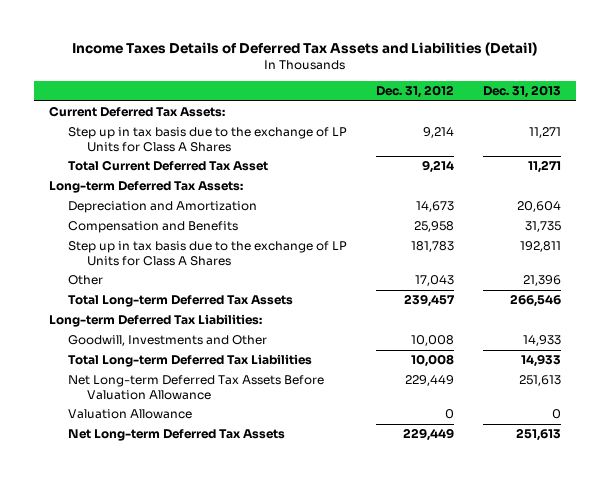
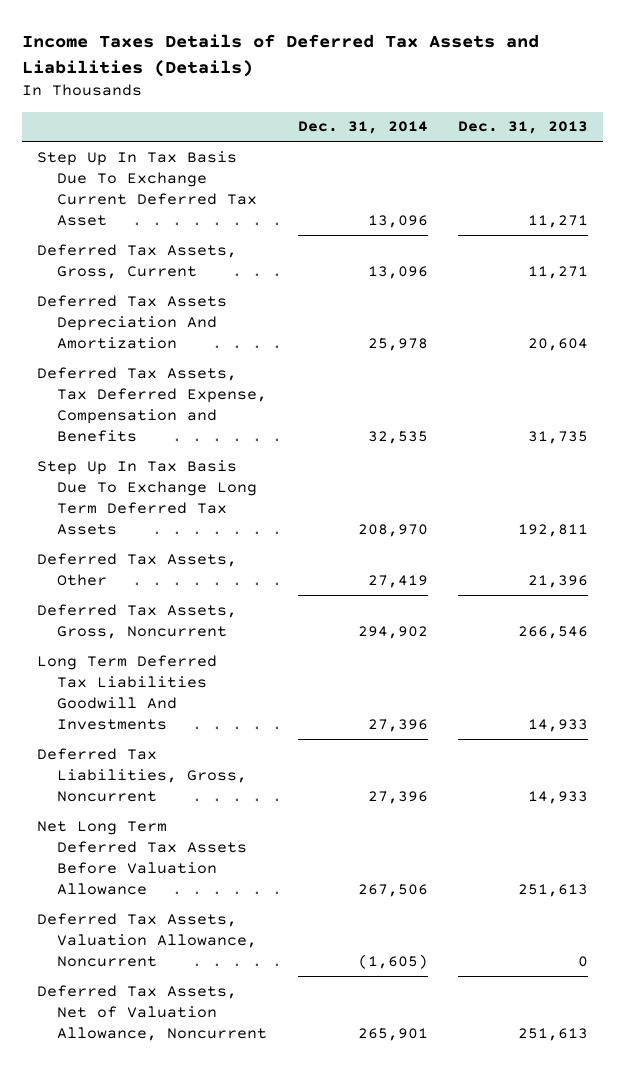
[72,41,538,56] Income Taxes Details of Deferred Tax Assets and Liabilities (Detail) -> [21,34,539,78] Income Taxes Details of Deferred Tax Assets and Liabilities (Details)
[376,85,455,99] Dec. 31, 2012 -> none
none -> [297,121,428,135] Dec. 31, 2014
[49,106,226,118] Current Deferred Tax Assets: -> none
[49,181,244,194] Long-term Deferred Tax Assets: -> none
[49,314,263,328] Long-term Deferred Tax Liabilities: -> none
[67,127,347,152] Step up in tax basis due to the exchange of LP Units for Class A Shares -> [37,150,258,226] Step Up In Tax Basis Due To Exchange Current Deferred Tax Asset
[67,160,268,172] Total Current Deferred Tax Asset -> [37,243,238,279] Deferred Tax Assets, Gross, Current
[67,201,257,214] Depreciation and Amortization -> [37,294,228,349] Deferred Tax Assets Depreciation And Amortization
[67,221,238,234] Compensation and Benefits -> [37,366,268,442] Deferred Tax Assets, Tax Deferred Expense, Compensation and Benefits
[67,241,347,266] Step up in tax basis due to the exchange of LP Units for Class A Shares -> [37,459,258,535] Step Up In Tax Basis Due To Exchange Long Term Deferred Tax Assets
[67,275,103,286] Other -> [37,552,238,586] Deferred Tax Assets, Other
[67,295,293,308] Total Long-term Deferred Tax Assets -> [37,603,238,639] Deferred Tax Assets, Gross, Noncurrent
[67,335,267,347] Goodwill, Investments and Other -> [37,654,218,730] Long Term Deferred Tax Liabilities Goodwill And Investments
[67,354,312,368] Total Long-term Deferred Tax Liabilities -> [37,747,248,802] Deferred Tax Liabilities, Gross, Noncurrent
[67,375,324,400] Net Long-term Deferred Tax Assets Before Valuation Allowance -> [37,820,248,895] Net Long Term Deferred Tax Assets Before Valuation Allowance
[67,409,192,420] Valuation Allowance -> [37,912,258,967] Deferred Tax Assets, Valuation Allowance, Noncurrent
[67,429,285,442] Net Long-term Deferred Tax Assets -> [37,984,268,1041] Deferred Tax Assets, Net of Valuation Allowance, Noncurrent

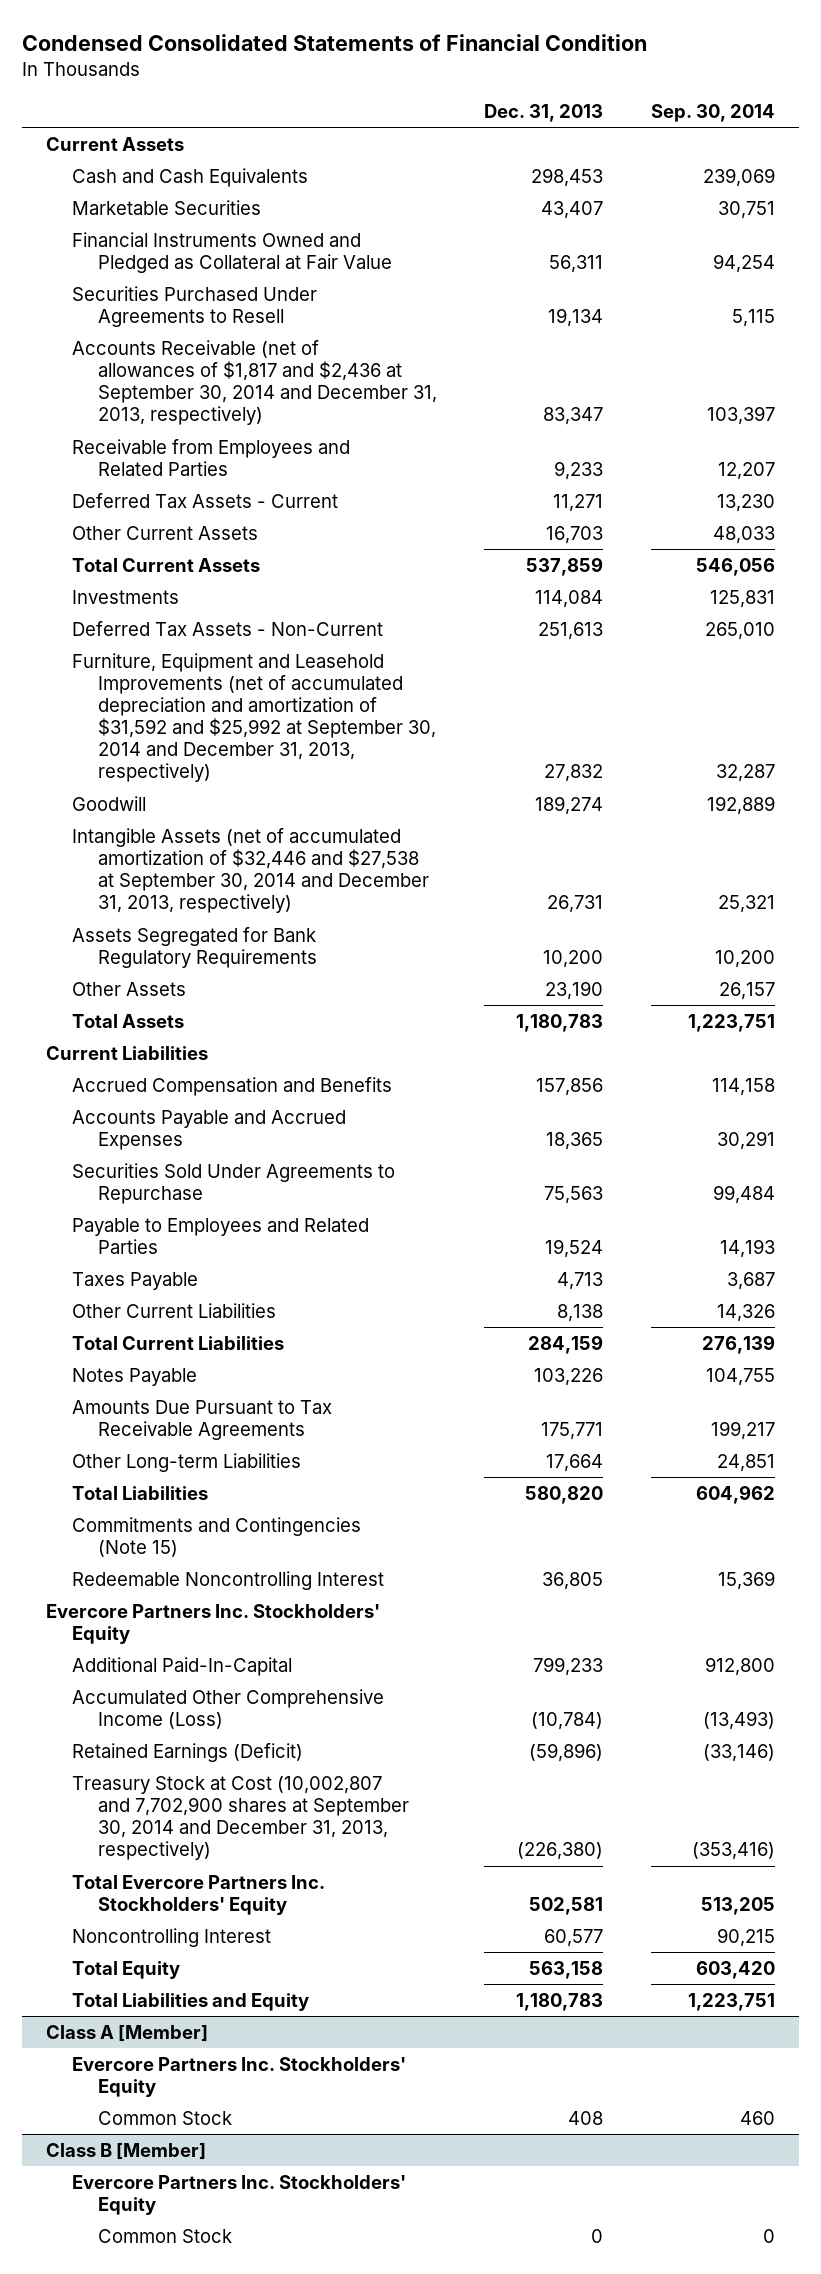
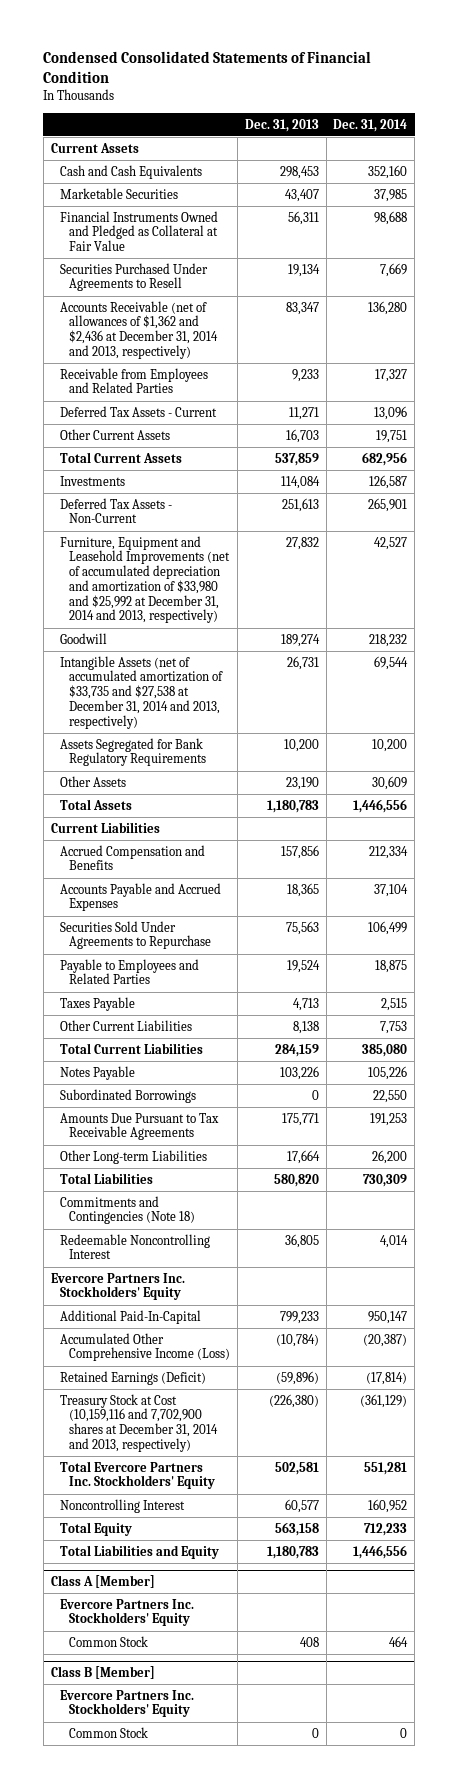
[650,103,775,122] Sep. 30, 2014 -> none
none -> [333,118,408,132] Dec. 31, 2014
[71,340,438,426] Accounts Receivable (net of allowances of $1,817 and $2,436 at September 30, 2014 and December 31, 2013, respectively) -> [60,300,219,359] Accounts Receivable (net of allowances of $1,362 and $2,436 at December 31, 2014 and 2013, respectively)
[71,653,437,783] Furniture, Equipment and Leasehold Improvements (net of accumulated depreciation and amortization of $31,592 and $25,992 at September 30, 2014 and December 31, 2013, respectively) -> [60,535,231,624] Furniture, Equipment and Leasehold Improvements (net of accumulated depreciation and amortization of $33,980 and $25,992 at December 31, 2014 and 2013, respectively)
[71,828,430,914] Intangible Assets (net of accumulated amortization of $32,446 and $27,538 at September 30, 2014 and December 31, 2013, respectively) -> [60,655,224,729] Intangible Assets (net of accumulated amortization of $33,735 and $27,538 at December 31, 2014 and 2013, respectively)
none -> [60,1088,197,1103] Subordinated Borrowings
[71,1517,361,1558] Commitments and Contingencies (Note 15) -> [60,1195,196,1225] Commitments and Contingencies (Note 18)
[71,1776,410,1861] Treasury Stock at Cost (10,002,807 and 7,702,900 shares at September 30, 2014 and December 31, 2013, respectively) -> [60,1393,219,1452] Treasury Stock at Cost (10,159,116 and 7,702,900 shares at December 31, 2014 and 2013, respectively)

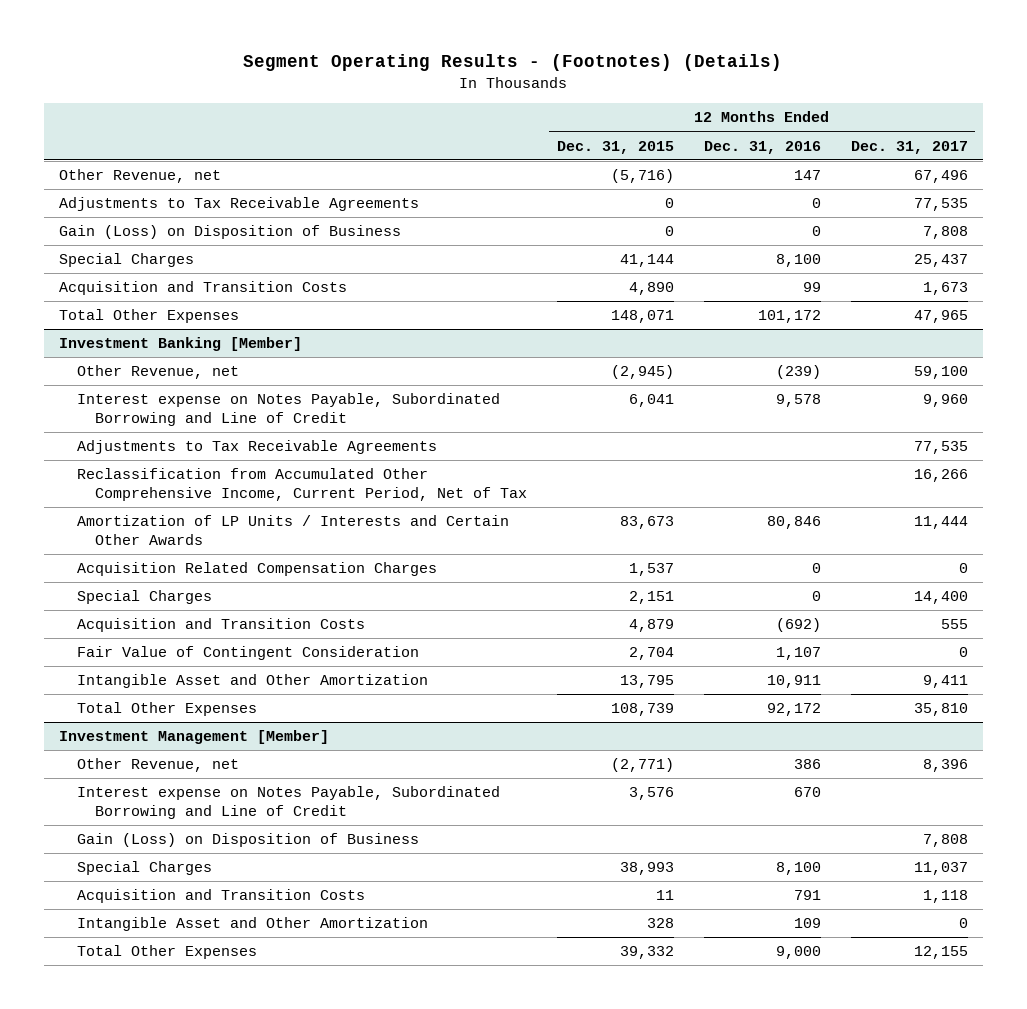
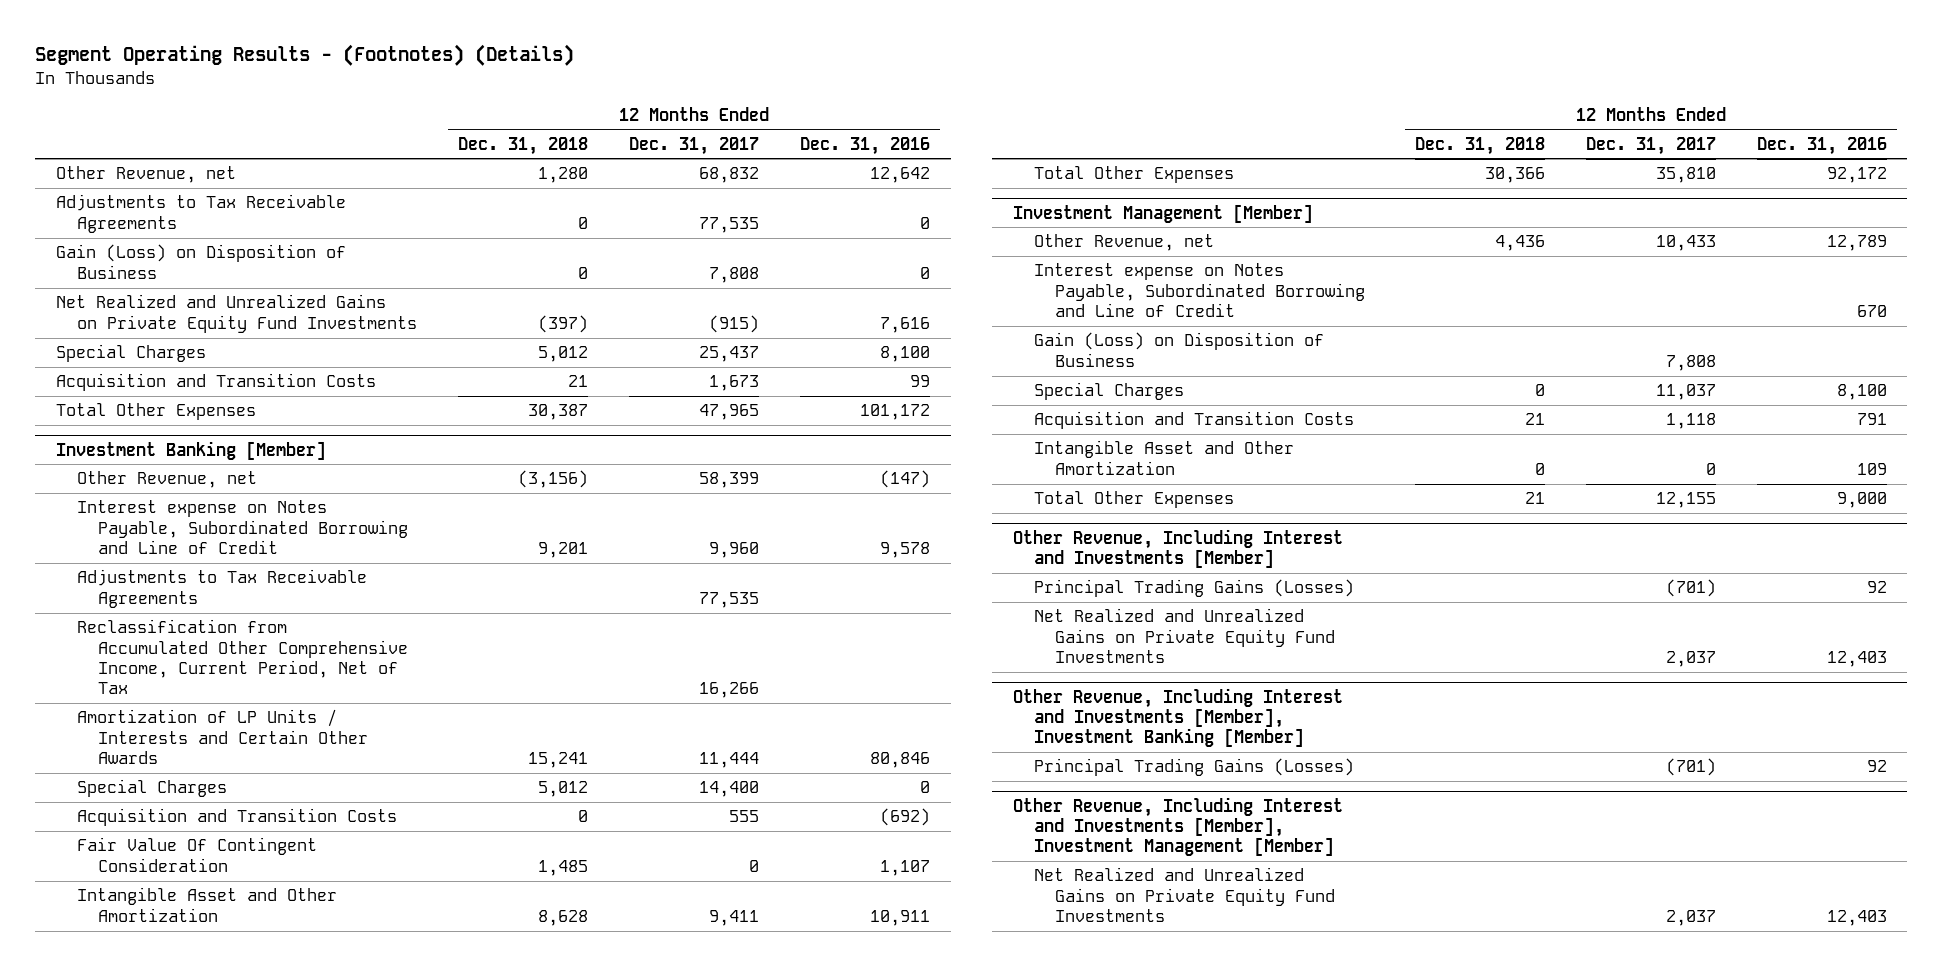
[556,140,674,154] Dec. 31, 2015 -> none
none -> [457,136,588,155] Dec. 31, 2018
[793,170,821,181] 147 -> [870,167,931,184] 12,642
[913,170,968,184] 67,496 -> [698,167,759,184] 68,832
none -> [55,294,417,333] Net Realized and Unrealized Gains on Private Equity Fund Investments
[775,365,821,380] (239) -> [880,470,931,489] (147)
[913,366,968,380] 59,100 -> [698,472,759,489] 58,399
[76,562,437,577] Acquisition Related Compensation Charges -> none
[76,646,419,661] Fair Value of Contingent Consideration -> [76,837,317,872] Fair Value Of Contingent Consideration
[793,759,821,770] 386 -> [1826,235,1887,252] 12,789
[922,759,968,773] 8,396 -> [1655,235,1716,252] 10,433
none -> [1012,528,1343,568] Other Revenue, Including Interest and Investments [Member]
none -> [1033,579,1354,598] Principal Trading Gains (Losses)
none -> [1033,608,1335,664] Net Realized and Unrealized Gains on Private Equity Fund Investments
none -> [1012,687,1343,748] Other Revenue, Including Interest and Investments [Member], Investment Banking [Member]
none -> [1033,758,1354,777] Principal Trading Gains (Losses)
none -> [1012,796,1343,857] Other Revenue, Including Interest and Investments [Member], Investment Management [Member]
none -> [1033,867,1335,923] Net Realized and Unrealized Gains on Private Equity Fund Investments

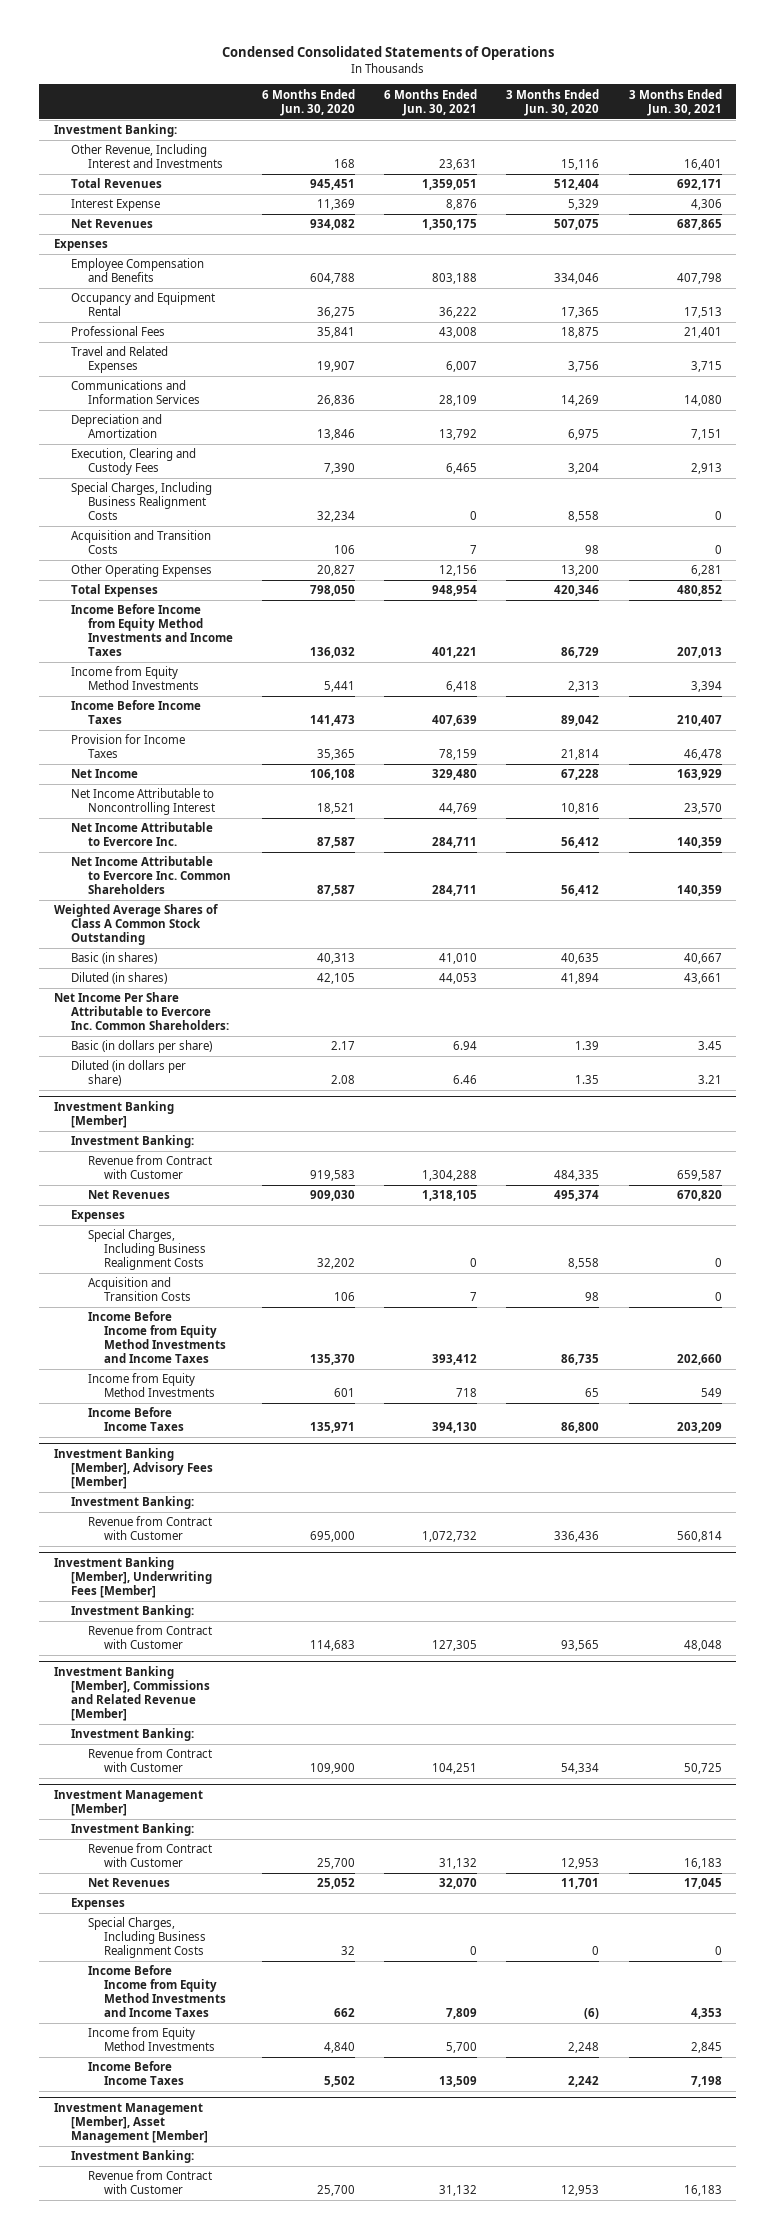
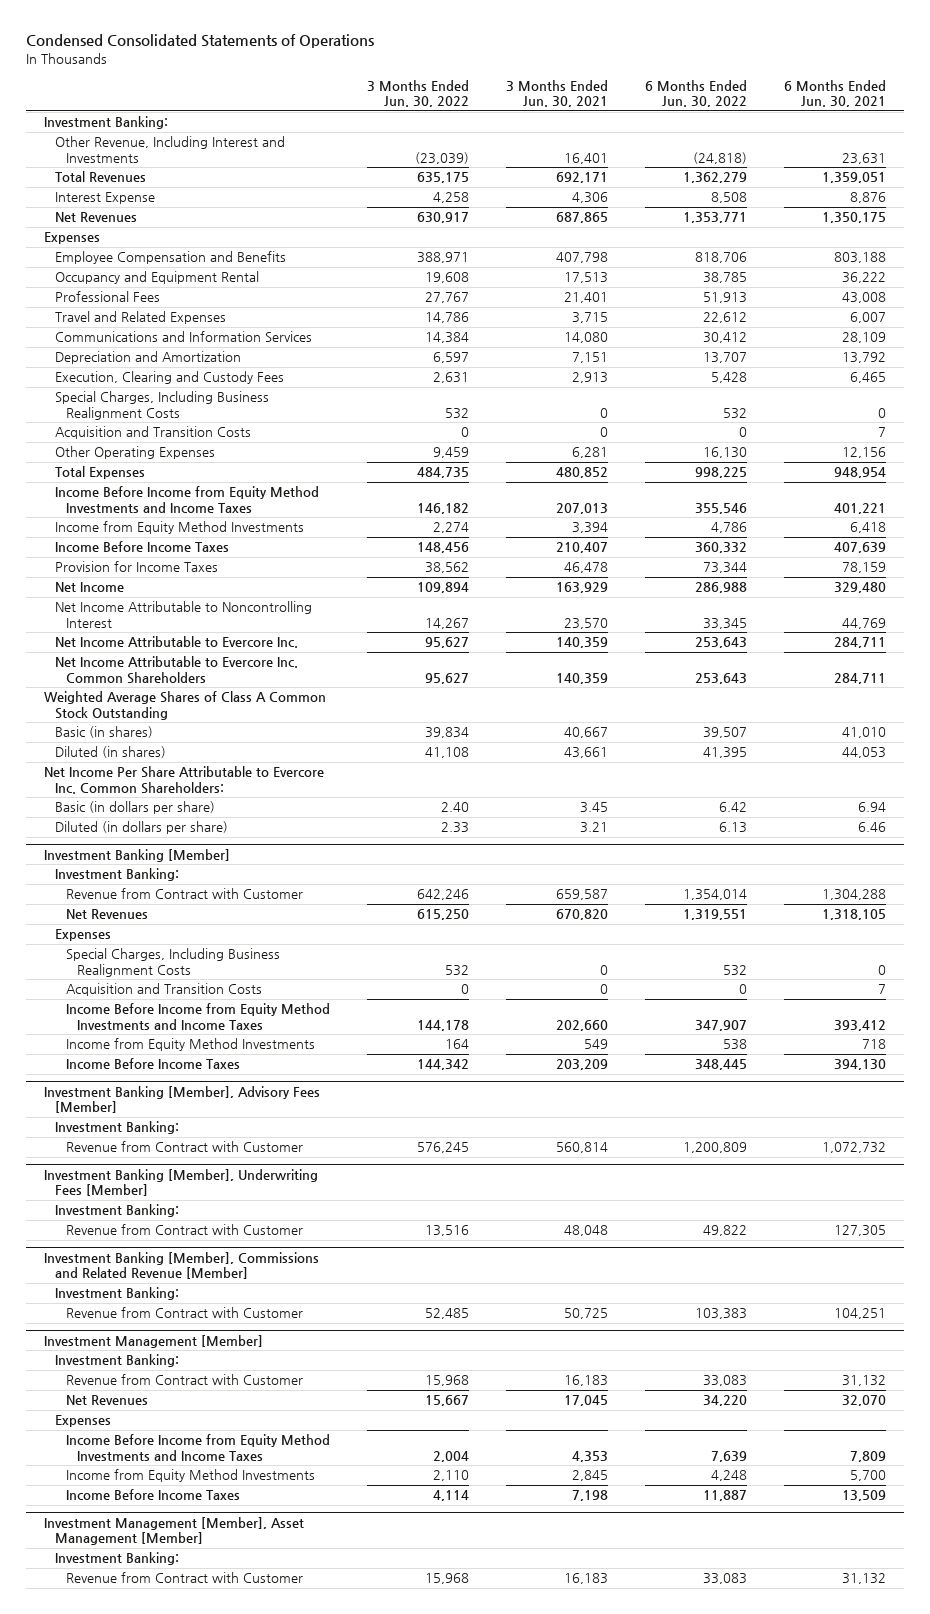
[261,88,355,116] 6 Months Ended Jun. 30, 2020 -> none
[506,88,600,116] 3 Months Ended Jun. 30, 2020 -> none
none -> [366,79,469,108] 3 Months Ended Jun. 30, 2022
none -> [644,79,747,108] 6 Months Ended Jun. 30, 2022
[87,1917,207,1959] Special Charges, Including Business Realignment Costs -> none

